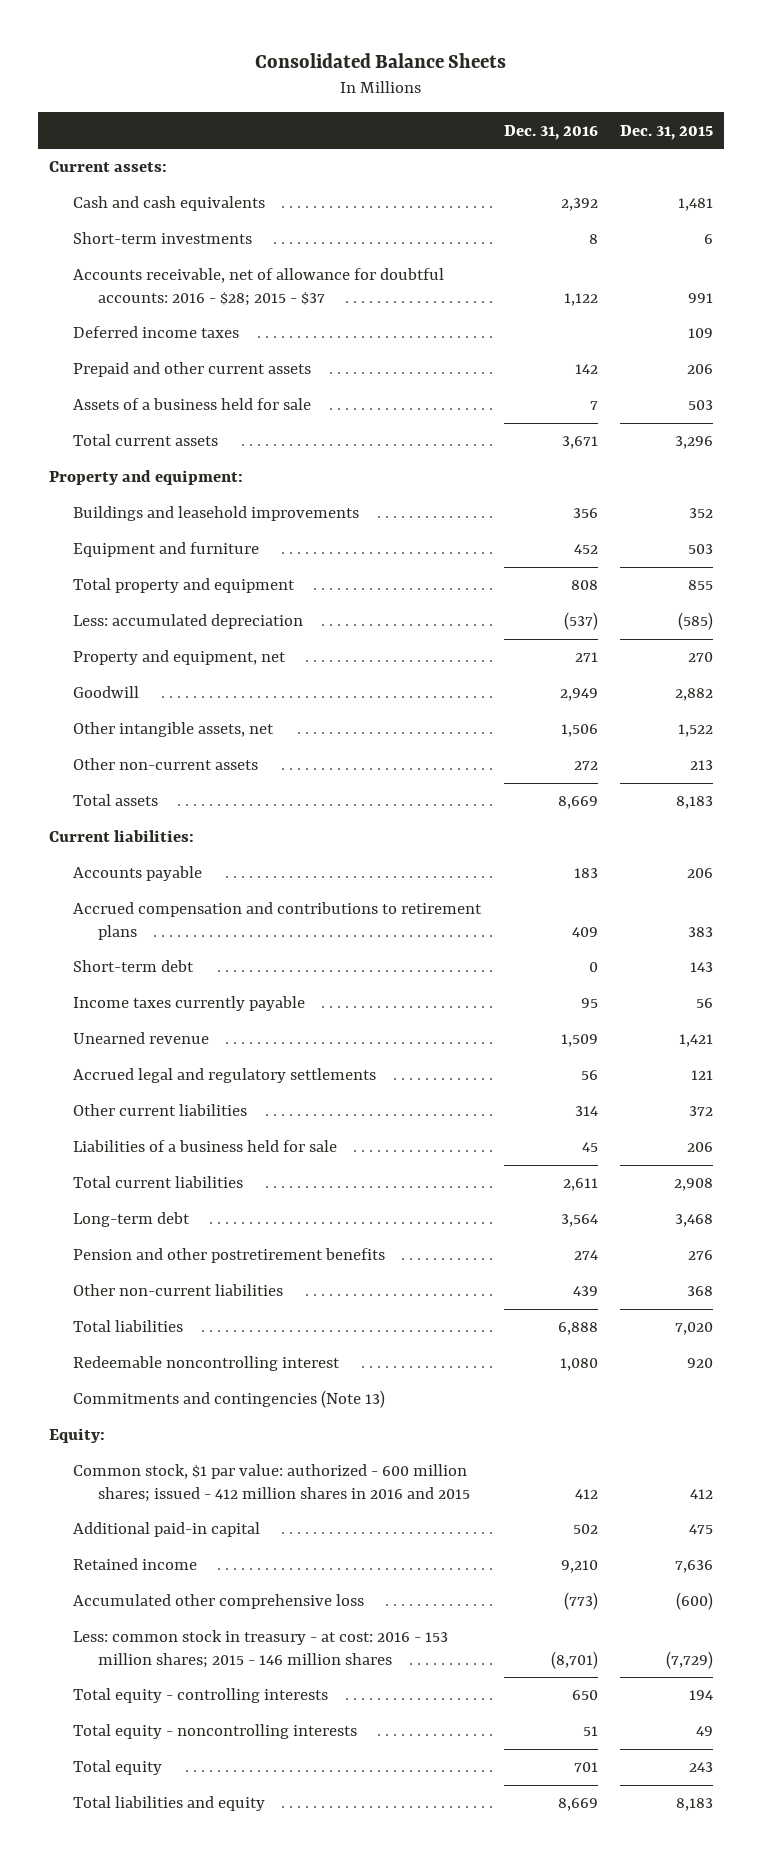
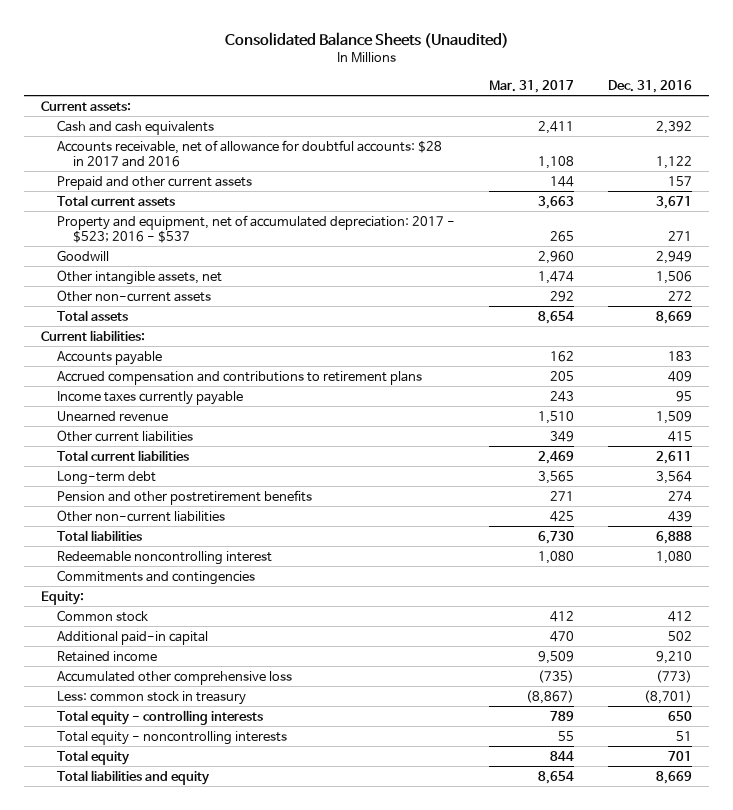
[255,52,507,68] Consolidated Balance Sheets -> [224,31,509,48] Consolidated Balance Sheets (Unaudited)
[620,124,714,140] Dec. 31, 2015 -> none
none -> [489,80,575,94] Mar. 31, 2017
[73,232,253,245] Short-term investments -> none
[73,326,240,339] Deferred income taxes -> none
[73,398,312,411] Assets of a business held for sale -> none
[73,268,445,306] Accounts receivable, net of allowance for doubtful accounts: 2016 - $28; 2015 - $37 -> [57,139,443,168] Accounts receivable, net of allowance for doubtful accounts: $28 in 2017 and 2016
[574,364,598,375] 142 -> [668,175,693,186] 157
[49,470,244,486] Property and equipment: -> none
[73,506,360,522] Buildings and leasehold improvements -> none
[73,542,260,558] Equipment and furniture -> none
[73,578,296,594] Total property and equipment -> none
[73,614,304,630] Less: accumulated depreciation -> none
[73,650,287,666] Property and equipment, net -> [57,214,456,244] Property and equipment, net of accumulated depreciation: 2017 - $523; 2016 - $537
[73,960,195,973] Short-term debt -> none
[73,1068,377,1084] Accrued legal and regulatory settlements -> none
[73,1140,338,1153] Liabilities of a business held for sale -> none
[574,1106,598,1117] 314 -> [668,430,693,442] 415
[73,1390,386,1409] Commitments and contingencies (Note 13) -> [57,569,256,585] Commitments and contingencies
[73,1464,470,1502] Common stock, $1 par value: authorized - 600 million shares; issued - 412 million shares in 2016 and 2015 -> [57,609,149,622] Common stock
[73,1630,449,1668] Less: common stock in treasury - at cost: 2016 - 153 million shares; 2015 - 146 million shares -> [57,690,247,705] Less: common stock in treasury

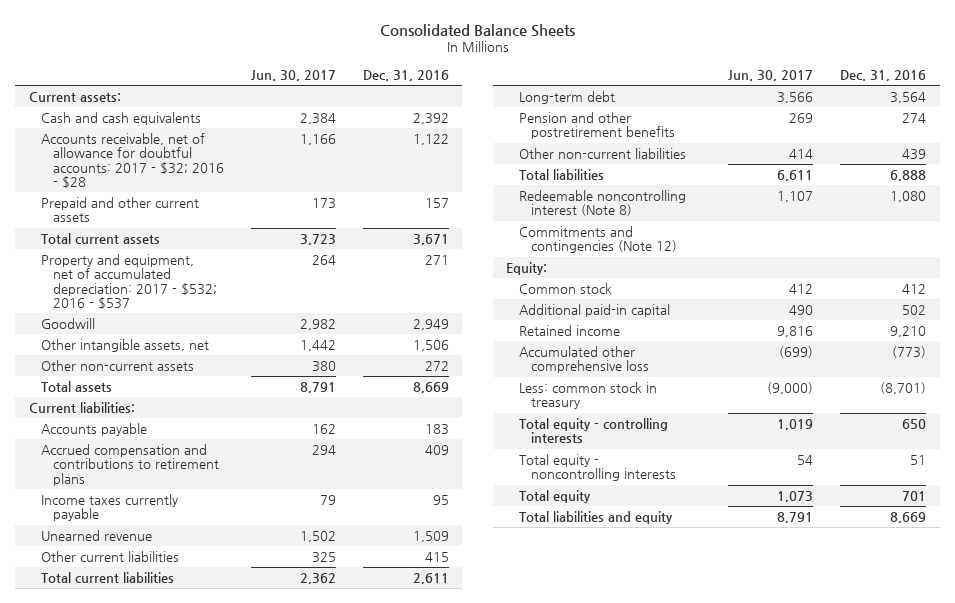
[224,31,509,48] Consolidated Balance Sheets (Unaudited) -> [379,23,575,37] Consolidated Balance Sheets
[489,80,575,94] Mar. 31, 2017 -> none
none -> [250,69,336,81] Jun. 30, 2017
[57,139,443,168] Accounts receivable, net of allowance for doubtful accounts: $28 in 2017 and 2016 -> [40,133,224,189] Accounts receivable, net of allowance for doubtful accounts: 2017 - $32; 2016 - $28
[57,214,456,244] Property and equipment, net of accumulated depreciation: 2017 - $523; 2016 - $537 -> [40,254,217,310] Property and equipment, net of accumulated depreciation: 2017 - $532; 2016 - $537
[57,550,273,565] Redeemable noncontrolling interest -> [518,190,686,217] Redeemable noncontrolling interest (Note 8)
[57,569,256,585] Commitments and contingencies -> [518,226,677,254] Commitments and contingencies (Note 12)

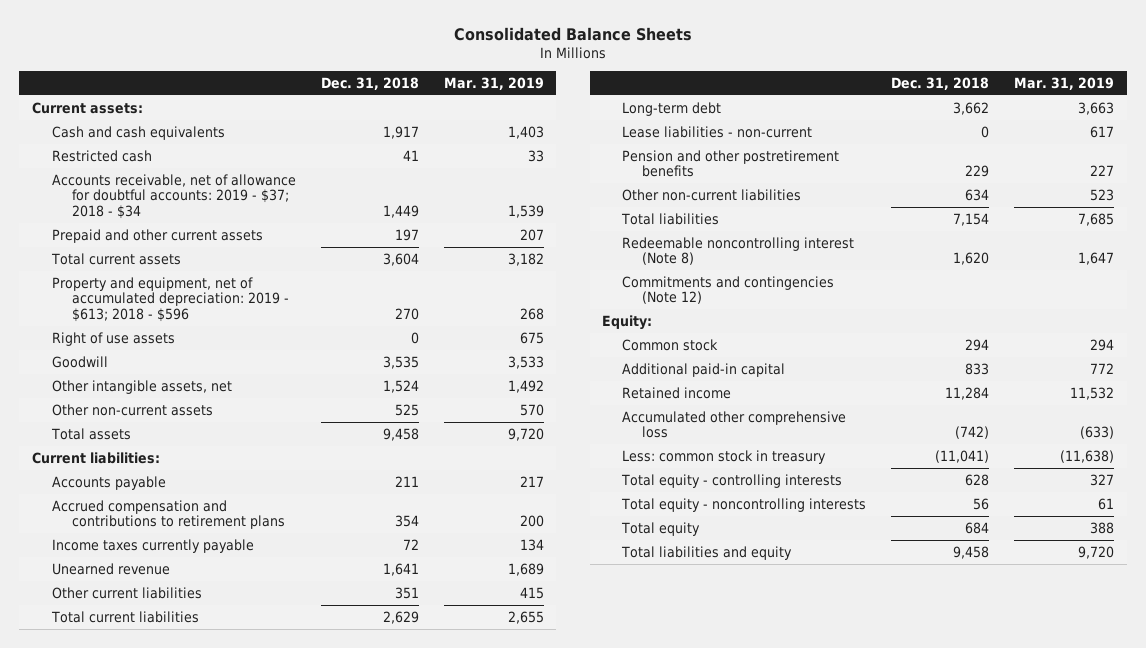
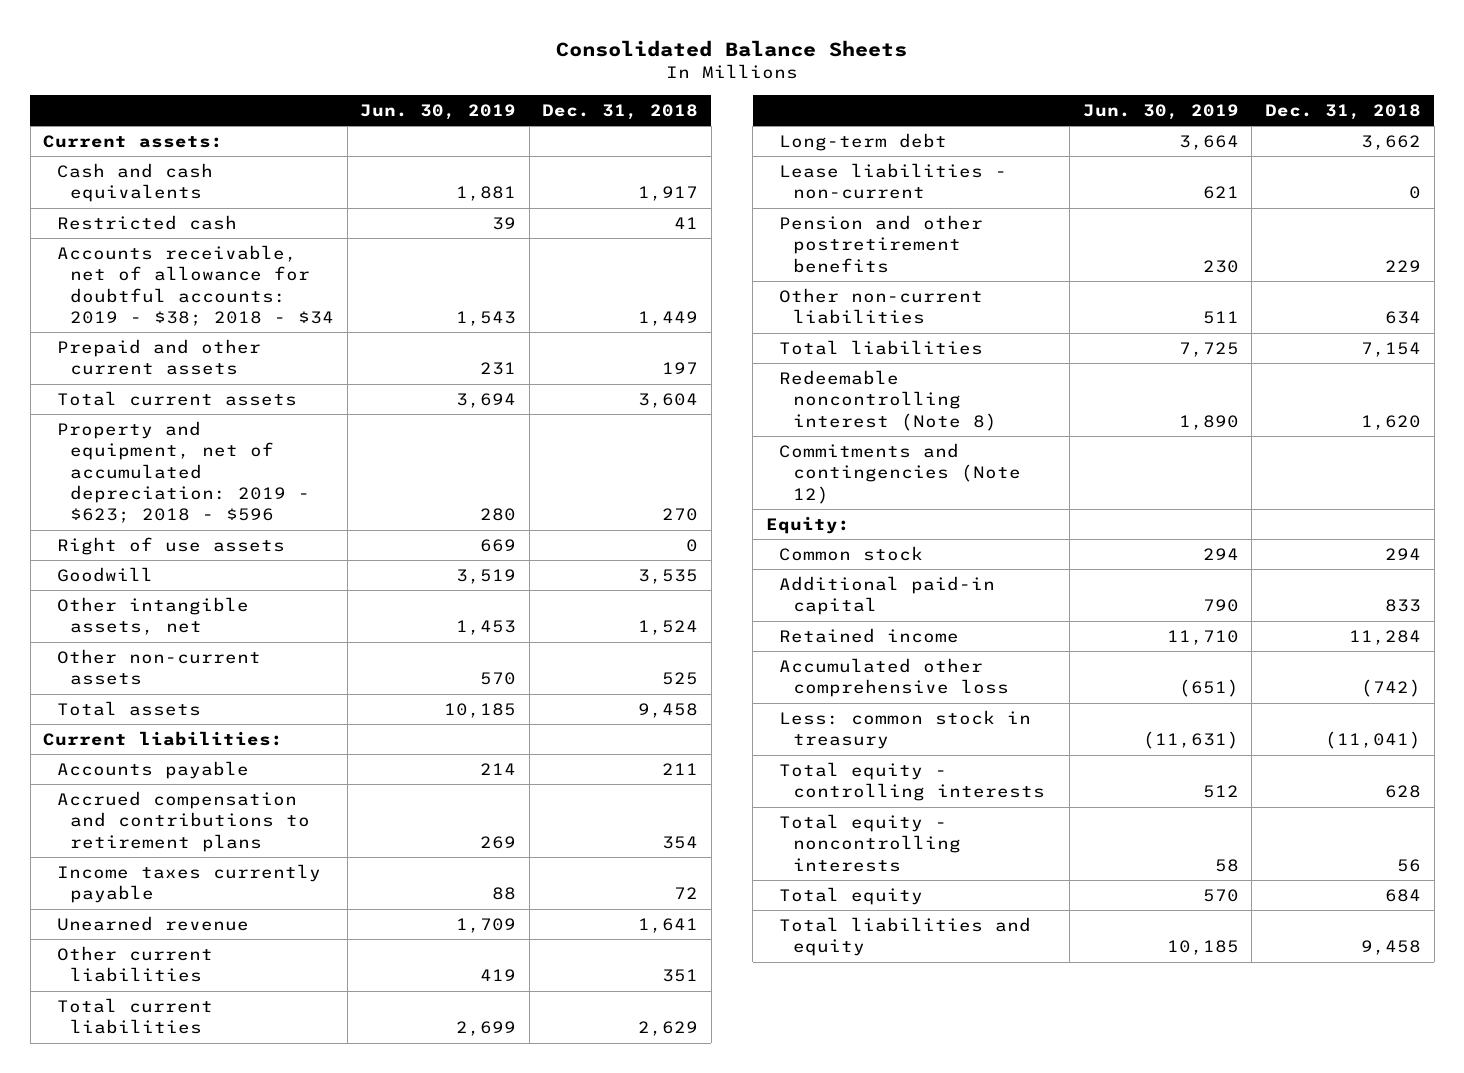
[443,76,544,90] Mar. 31, 2019 -> none
none -> [360,103,517,120] Jun. 30, 2019
[51,173,296,219] Accounts receivable, net of allowance for doubtful accounts: 2019 - $37; 2018 - $34 -> [56,244,335,326] Accounts receivable, net of allowance for doubtful accounts: 2019 - $38; 2018 - $34
[51,276,290,322] Property and equipment, net of accumulated depreciation: 2019 - $613; 2018 - $596 -> [56,420,311,524] Property and equipment, net of accumulated depreciation: 2019 - $623; 2018 - $596

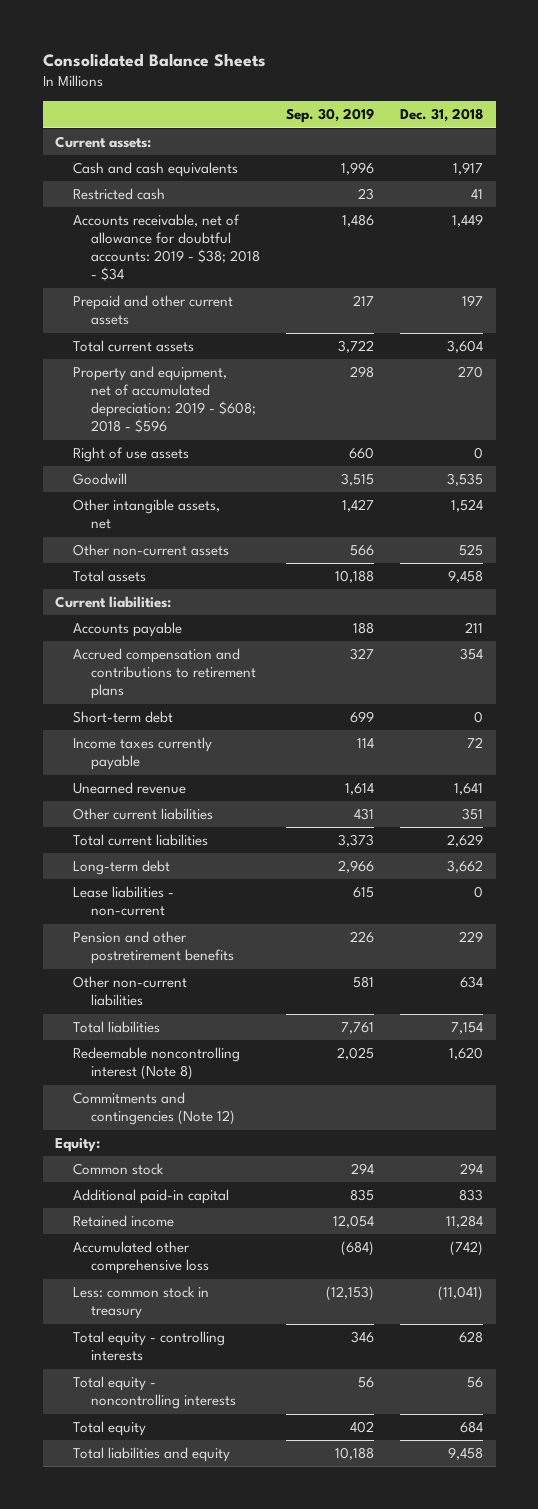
[360,103,517,120] Jun. 30, 2019 -> none
none -> [286,108,375,124] Sep. 30, 2019
[56,420,311,524] Property and equipment, net of accumulated depreciation: 2019 - $623; 2018 - $596 -> [73,366,257,434] Property and equipment, net of accumulated depreciation: 2019 - $608; 2018 - $596
none -> [73,711,174,724] Short-term debt

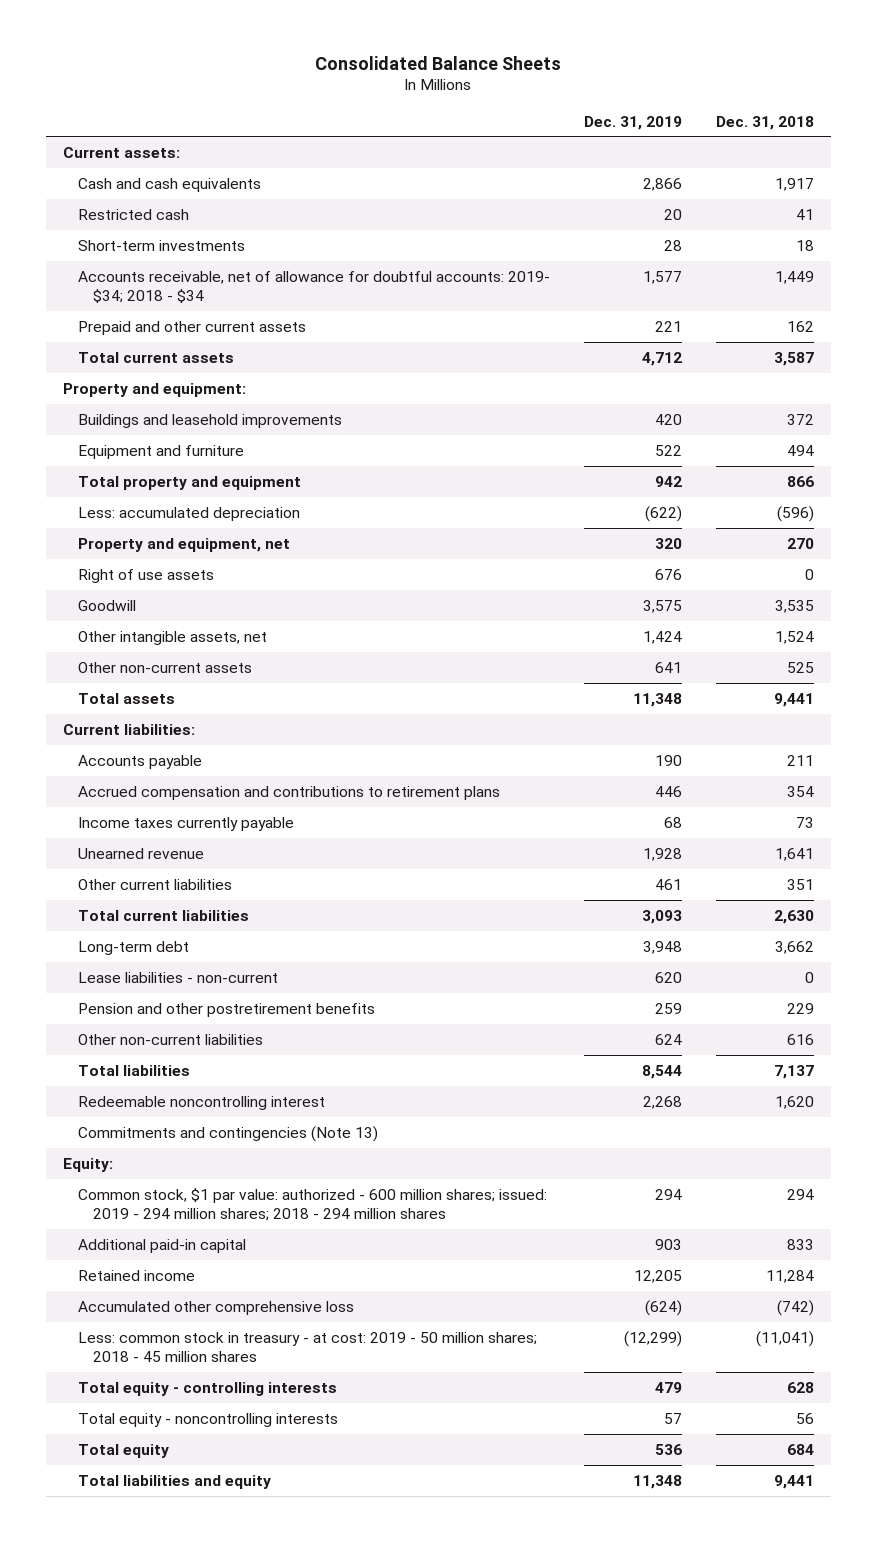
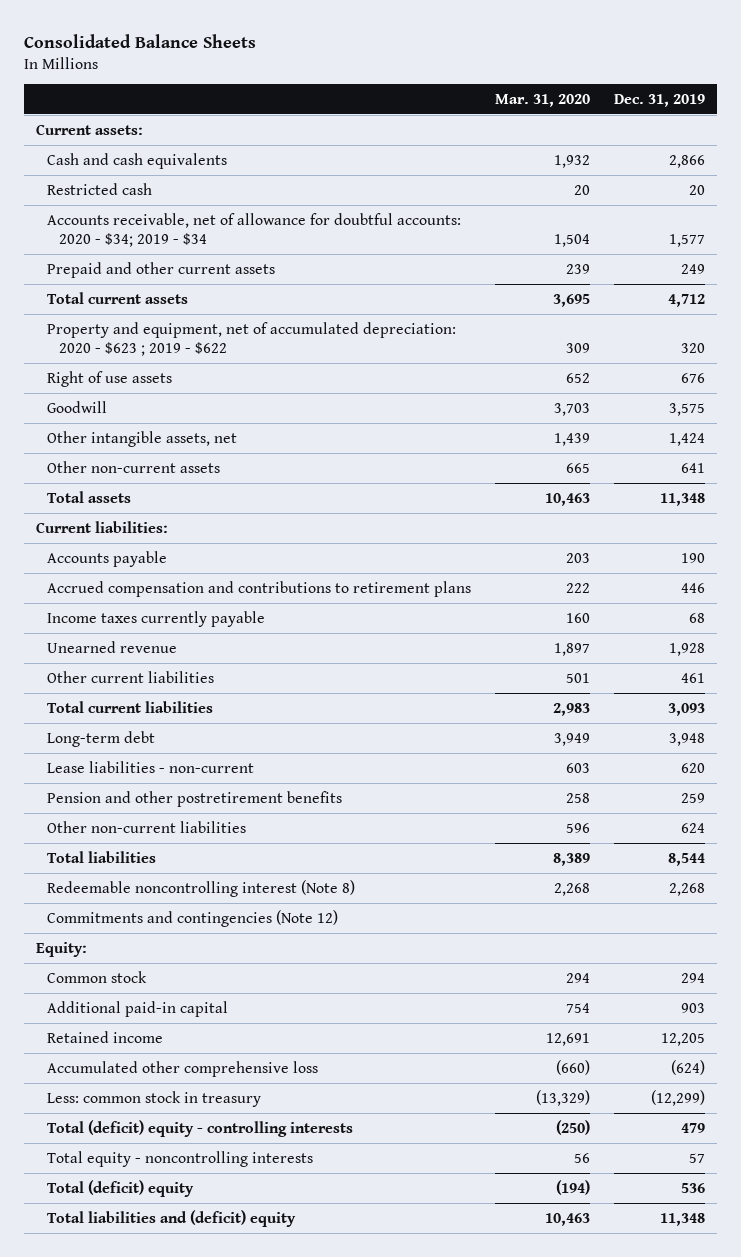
[715,115,814,130] Dec. 31, 2018 -> none
none -> [495,93,591,107] Mar. 31, 2020
[77,239,245,251] Short-term investments -> none
[77,270,550,304] Accounts receivable, net of allowance for doubtful accounts: 2019- $34; 2018 - $34 -> [47,212,462,247] Accounts receivable, net of allowance for doubtful accounts: 2020 - $34; 2019 - $34
[654,320,682,332] 221 -> [681,263,706,274] 249
[62,382,246,397] Property and equipment: -> none
[77,413,342,428] Buildings and leasehold improvements -> none
[77,444,244,459] Equipment and furniture -> none
[77,475,301,490] Total property and equipment -> none
[77,506,300,521] Less: accumulated depreciation -> none
[77,537,290,552] Property and equipment, net -> [47,321,457,356] Property and equipment, net of accumulated depreciation: 2020 - $623 ; 2019 - $622
[77,1095,325,1110] Redeemable noncontrolling interest -> [47,879,356,897] Redeemable noncontrolling interest (Note 8)
[77,1125,378,1142] Commitments and contingencies (Note 13) -> [47,909,339,927] Commitments and contingencies (Note 12)
[77,1187,547,1222] Common stock, $1 par value: authorized - 600 million shares; issued: 2019 - 294 million shares; 2018 - 294 million shares -> [47,970,148,983] Common stock
[77,1331,537,1363] Less: common stock in treasury - at cost: 2019 - 50 million shares; 2018 - 45 million shares -> [47,1090,262,1107] Less: common stock in treasury
[77,1381,337,1396] Total equity - controlling interests -> [47,1119,354,1137] Total (deficit) equity - controlling interests
[77,1443,169,1458] Total equity -> [47,1179,195,1197] Total (deficit) equity
[77,1474,271,1489] Total liabilities and equity -> [47,1209,297,1227] Total liabilities and (deficit) equity

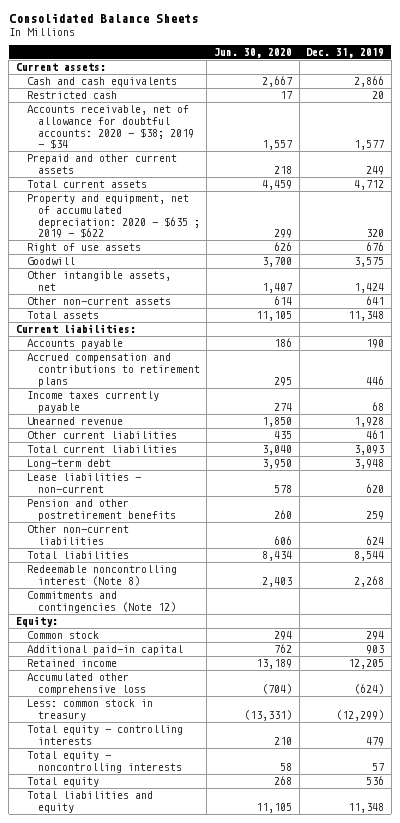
[495,93,591,107] Mar. 31, 2020 -> none
none -> [213,48,292,59] Jun. 30, 2020
[47,212,462,247] Accounts receivable, net of allowance for doubtful accounts: 2020 - $34; 2019 - $34 -> [26,105,194,150] Accounts receivable, net of allowance for doubtful accounts: 2020 - $38; 2019 - $34
[47,321,457,356] Property and equipment, net of accumulated depreciation: 2020 - $623 ; 2019 - $622 -> [26,194,200,239] Property and equipment, net of accumulated depreciation: 2020 - $635 ; 2019 - $622
[47,1119,354,1137] Total (deficit) equity - controlling interests -> [26,725,183,746] Total equity - controlling interests
[47,1179,195,1197] Total (deficit) equity -> [26,777,99,788] Total equity
[47,1209,297,1227] Total liabilities and (deficit) equity -> [26,791,153,814] Total liabilities and equity

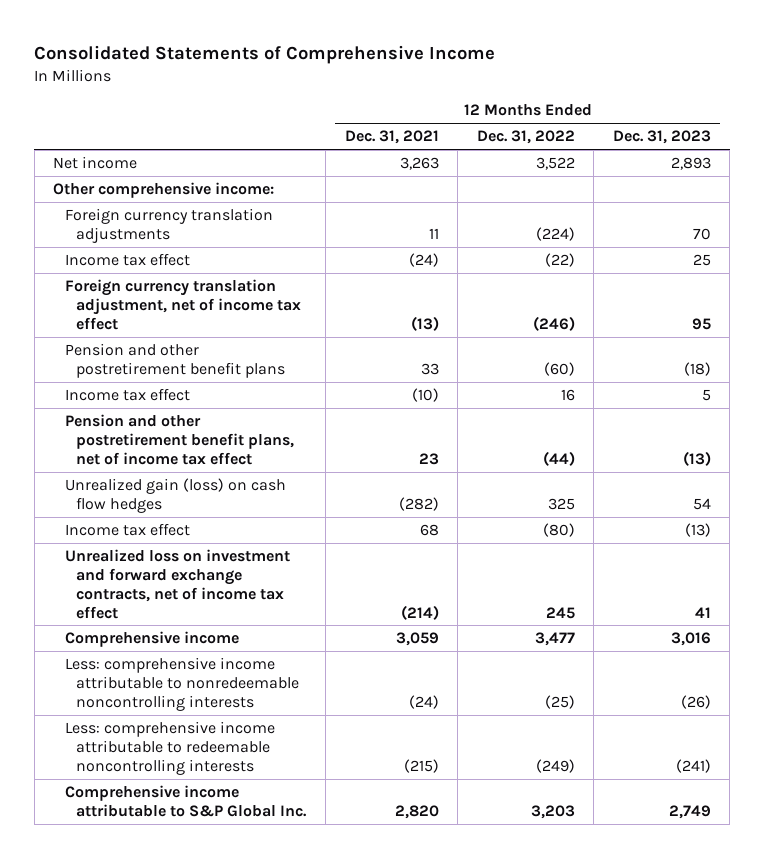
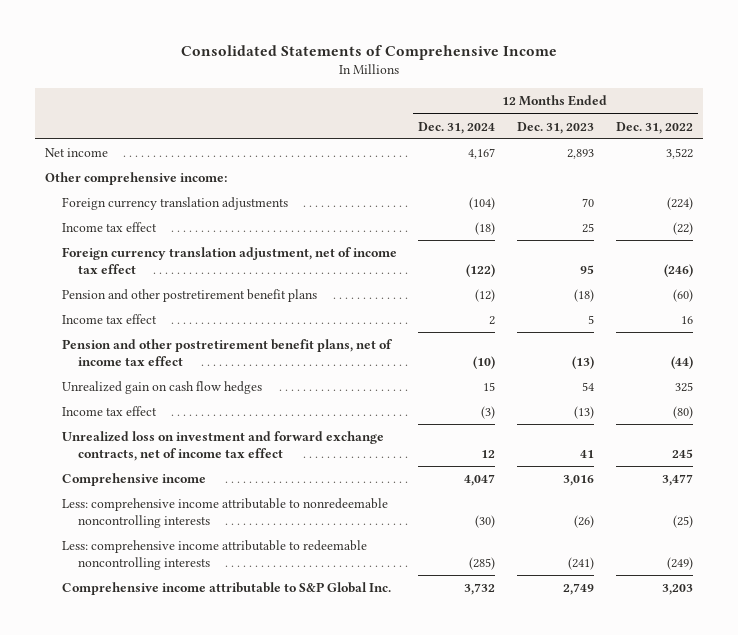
[344,130,439,145] Dec. 31, 2021 -> none
none -> [418,121,496,134] Dec. 31, 2024
[64,478,286,513] Unrealized gain (loss) on cash flow hedges -> [61,381,262,395] Unrealized gain on cash flow hedges

